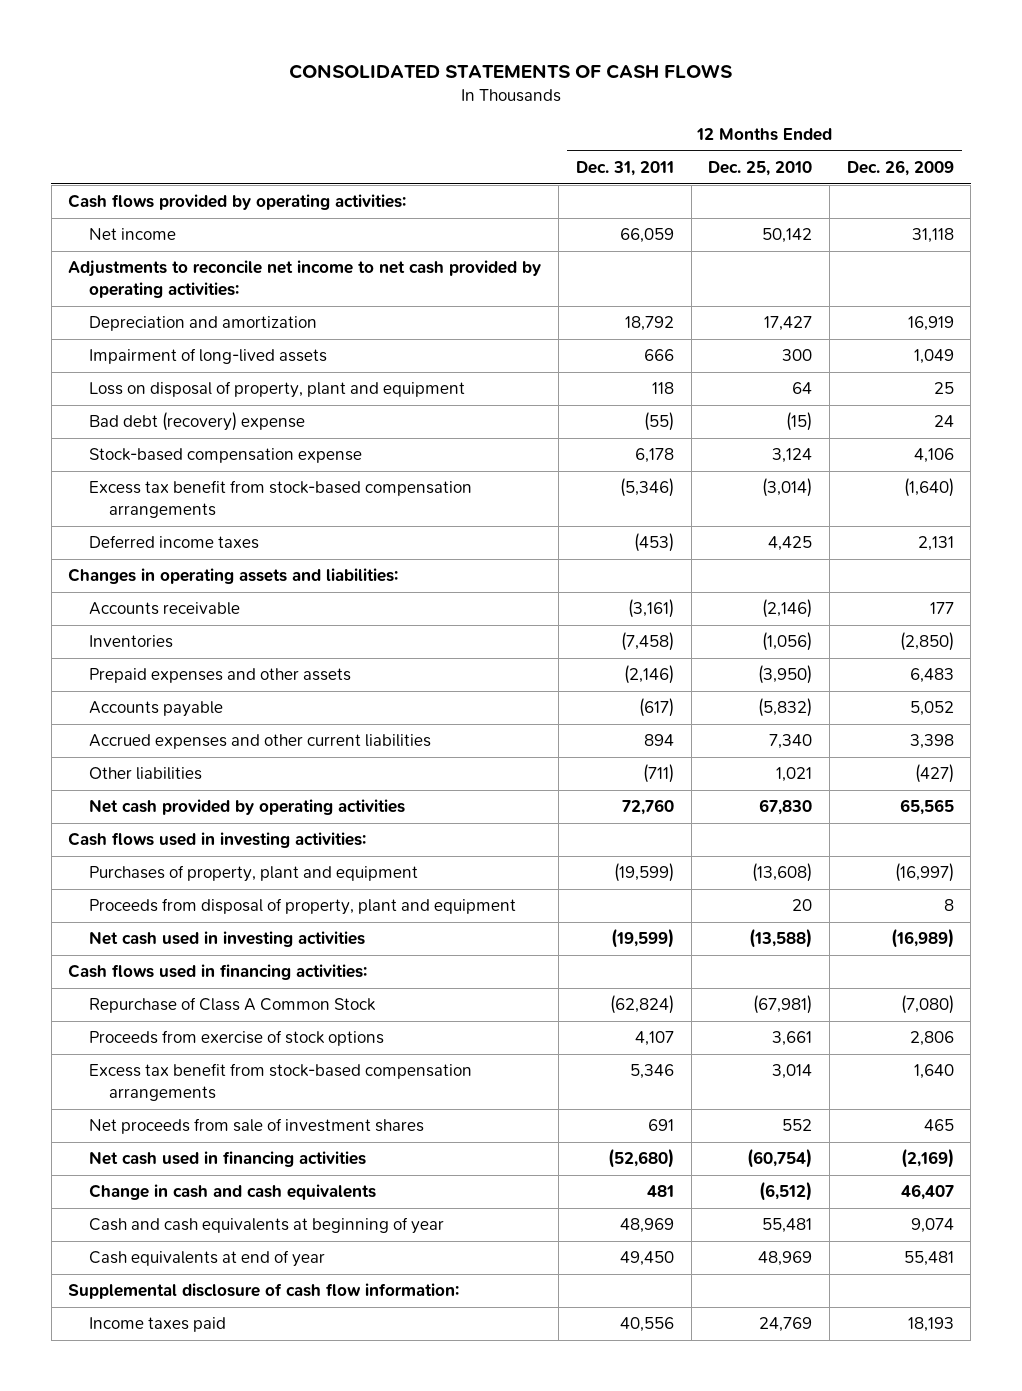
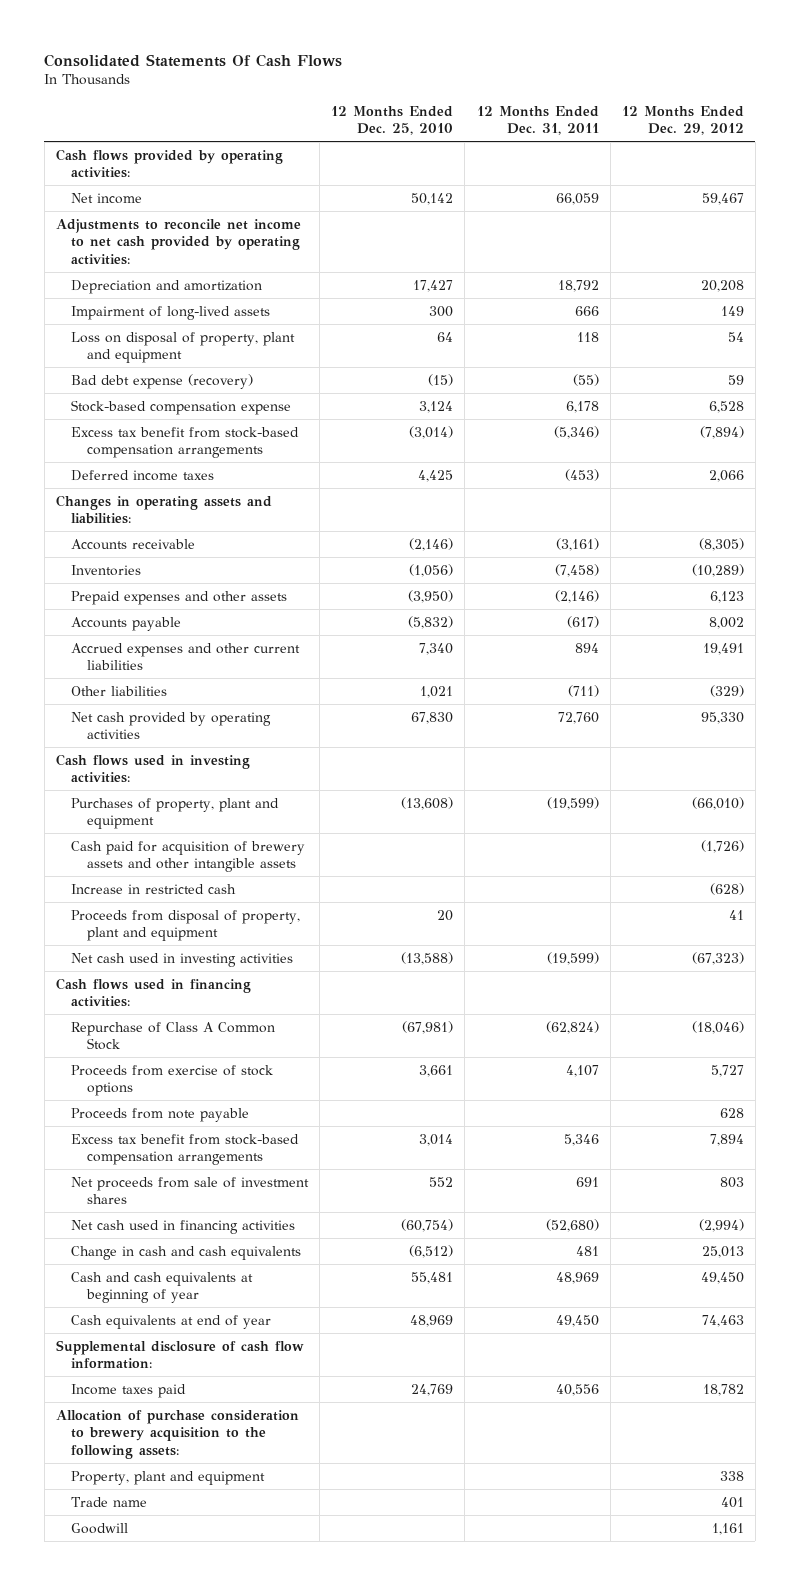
[289,63,733,79] CONSOLIDATED STATEMENTS OF CASH FLOWS -> [44,53,343,67] Consolidated Statements Of Cash Flows
[846,159,954,176] Dec. 26, 2009 -> none
none -> [621,105,744,136] 12 Months Ended Dec. 29, 2012
[88,412,305,432] Bad debt (recovery) expense -> [71,373,254,389] Bad debt expense (recovery)
none -> [71,840,306,873] Cash paid for acquisition of brewery assets and other intangible assets
none -> [71,883,237,894] Increase in restricted cash
none -> [71,1107,250,1122] Proceeds from note payable
none -> [55,1409,299,1459] Allocation of purchase consideration to brewery acquisition to the following assets:
none -> [71,1470,266,1485] Property, plant and equipment
none -> [71,1496,148,1507] Trade name
none -> [71,1522,129,1534] Goodwill

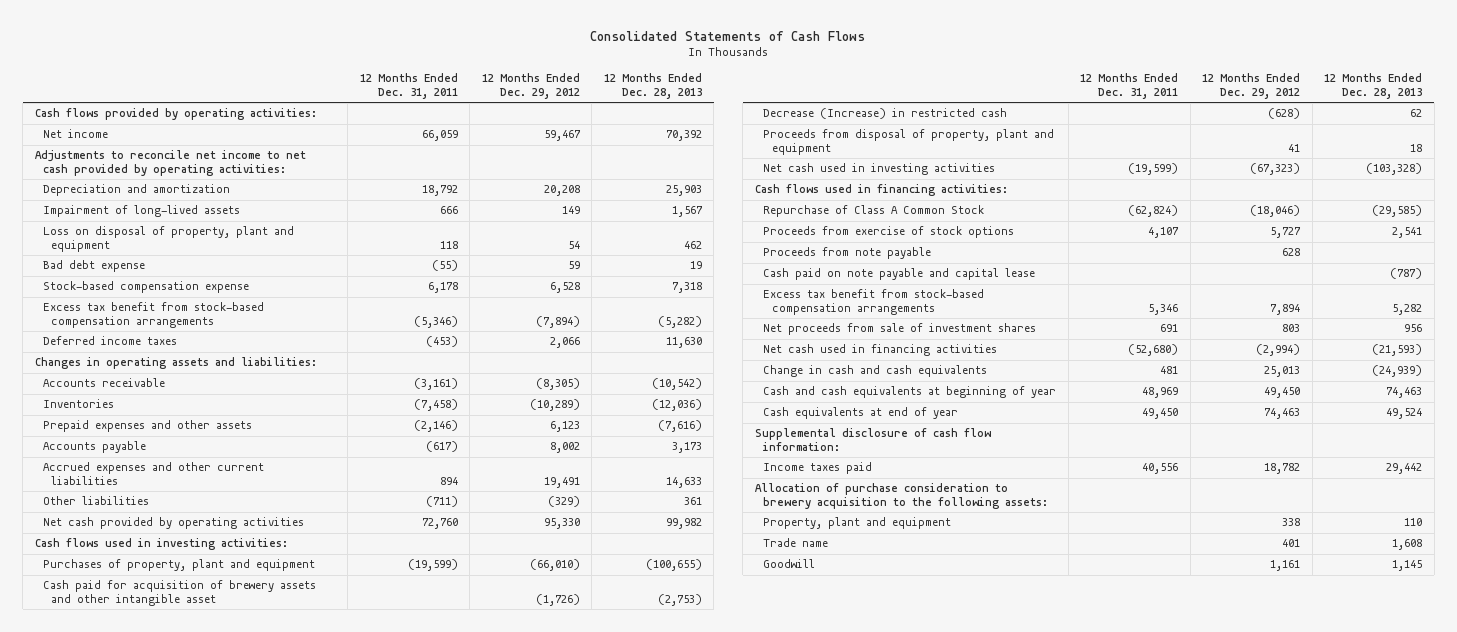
[44,53,343,67] Consolidated Statements Of Cash Flows -> [590,30,866,41] Consolidated Statements of Cash Flows
[331,105,454,136] 12 Months Ended Dec. 25, 2010 -> none
none -> [603,73,702,100] 12 Months Ended Dec. 28, 2013
[71,373,254,389] Bad debt expense (recovery) -> [42,260,145,273] Bad debt expense
[71,840,306,873] Cash paid for acquisition of brewery assets and other intangible assets -> [42,580,316,606] Cash paid for acquisition of brewery assets and other intangible asset
[71,883,237,894] Increase in restricted cash -> [763,108,1008,120] Decrease (Increase) in restricted cash
none -> [763,268,1036,281] Cash paid on note payable and capital lease

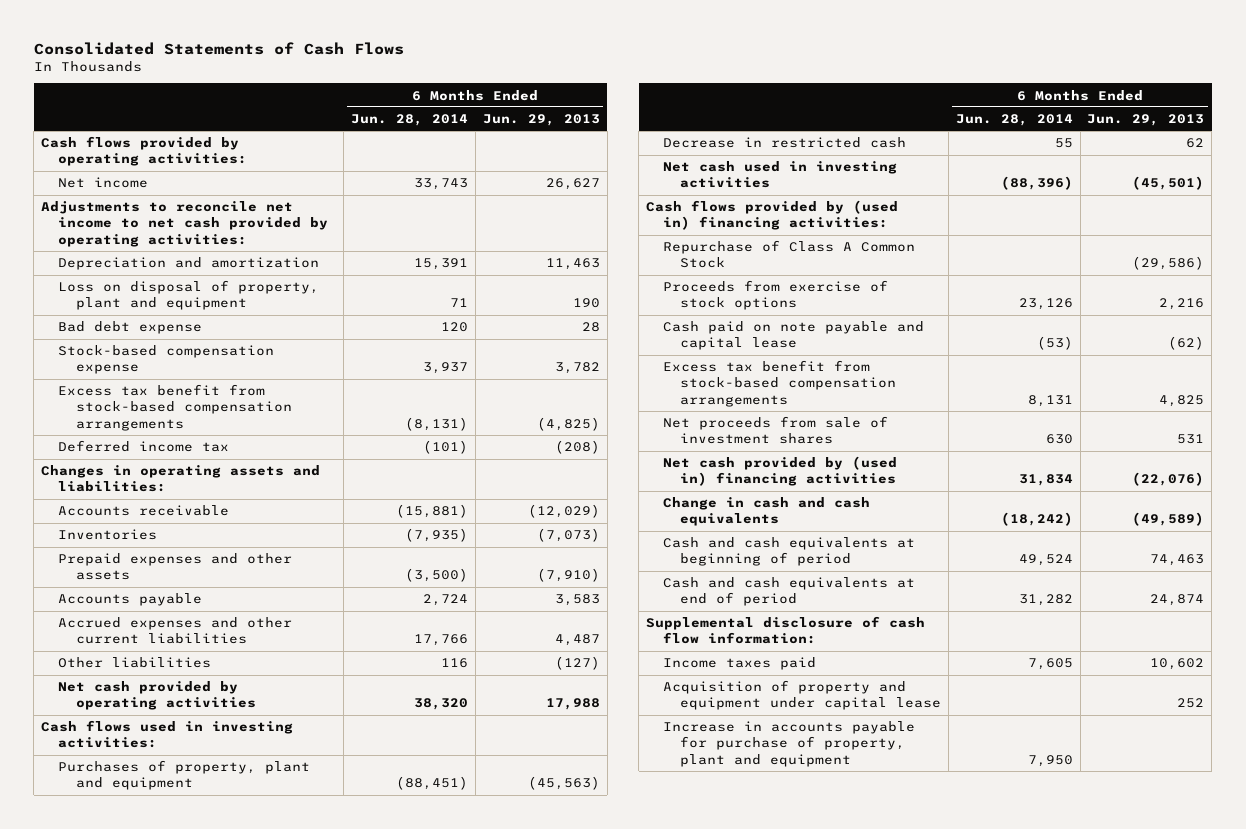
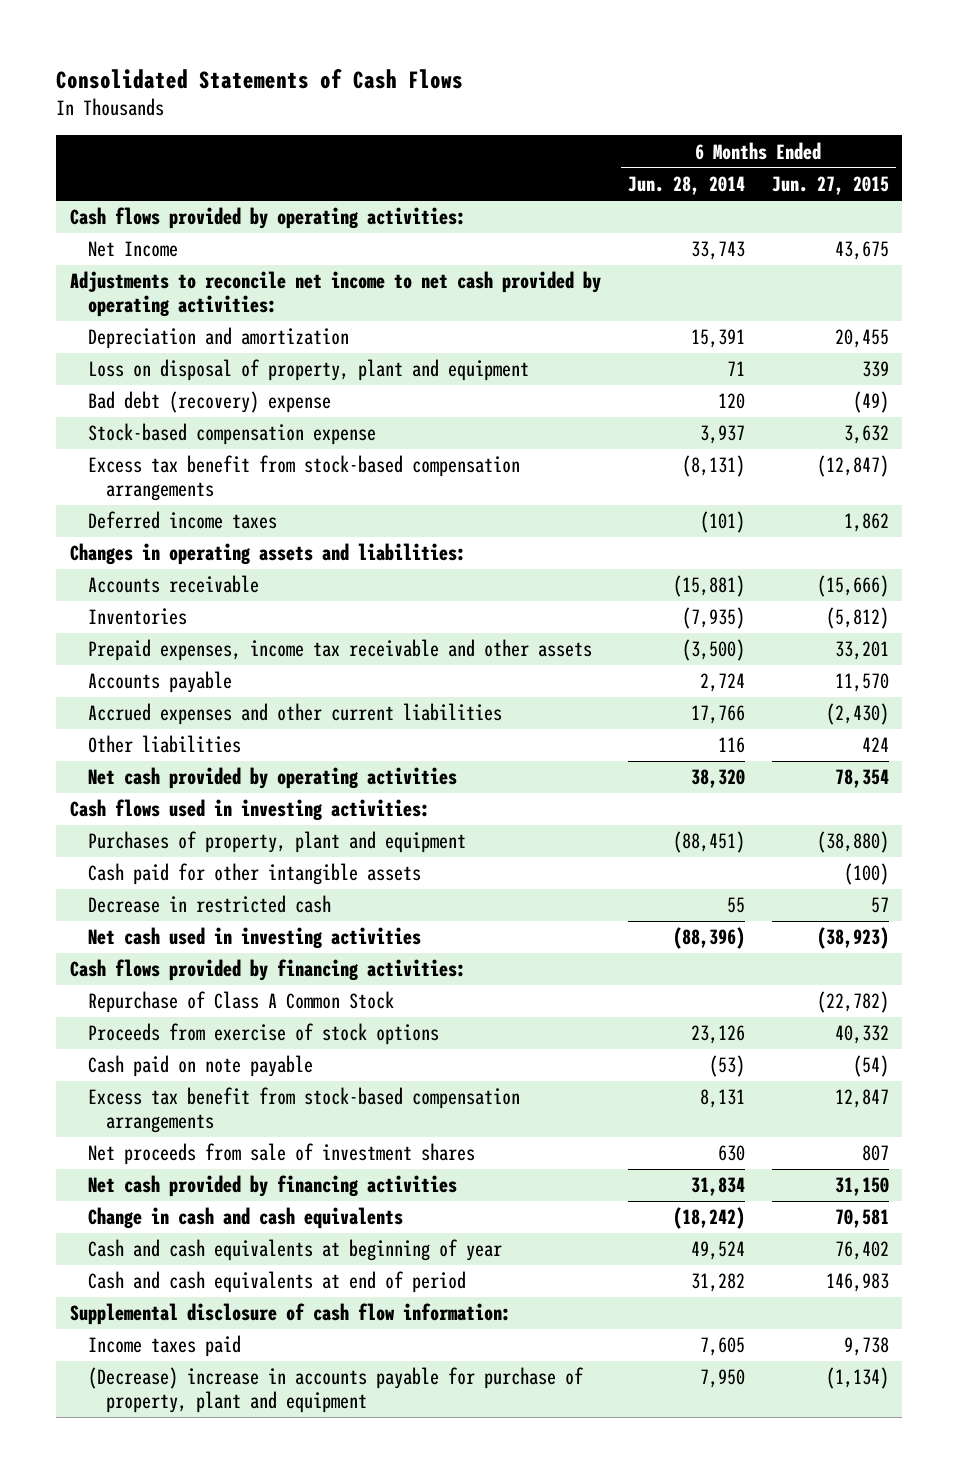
[482,114,600,127] Jun. 29, 2013 -> none
none -> [771,176,889,196] Jun. 27, 2015
[58,177,149,189] Net income -> [87,241,178,258] Net Income
[58,321,203,335] Bad debt expense -> [87,391,331,414] Bad debt (recovery) expense
[58,440,230,453] Deferred income tax -> [87,511,277,530] Deferred income taxes
[58,553,293,581] Prepaid expenses and other assets -> [87,639,592,662] Prepaid expenses, income tax receivable and other assets
none -> [87,863,421,886] Cash paid for other intangible assets
[645,200,898,231] Cash flows provided by (used in) financing activities: -> [69,959,466,982] Cash flows provided by financing activities:
[663,321,925,351] Cash paid on note payable and capital lease -> [87,1055,313,1078] Cash paid on note payable
[663,456,898,487] Net cash provided by (used in) financing activities -> [87,1175,457,1198] Net cash provided by financing activities
[663,537,916,567] Cash and cash equivalents at beginning of period -> [87,1239,502,1262] Cash and cash equivalents at beginning of year
[663,680,942,711] Acquisition of property and equipment under capital lease -> none
[663,721,916,767] Increase in accounts payable for purchase of property, plant and equipment -> [87,1367,584,1414] (Decrease) increase in accounts payable for purchase of property, plant and equipment

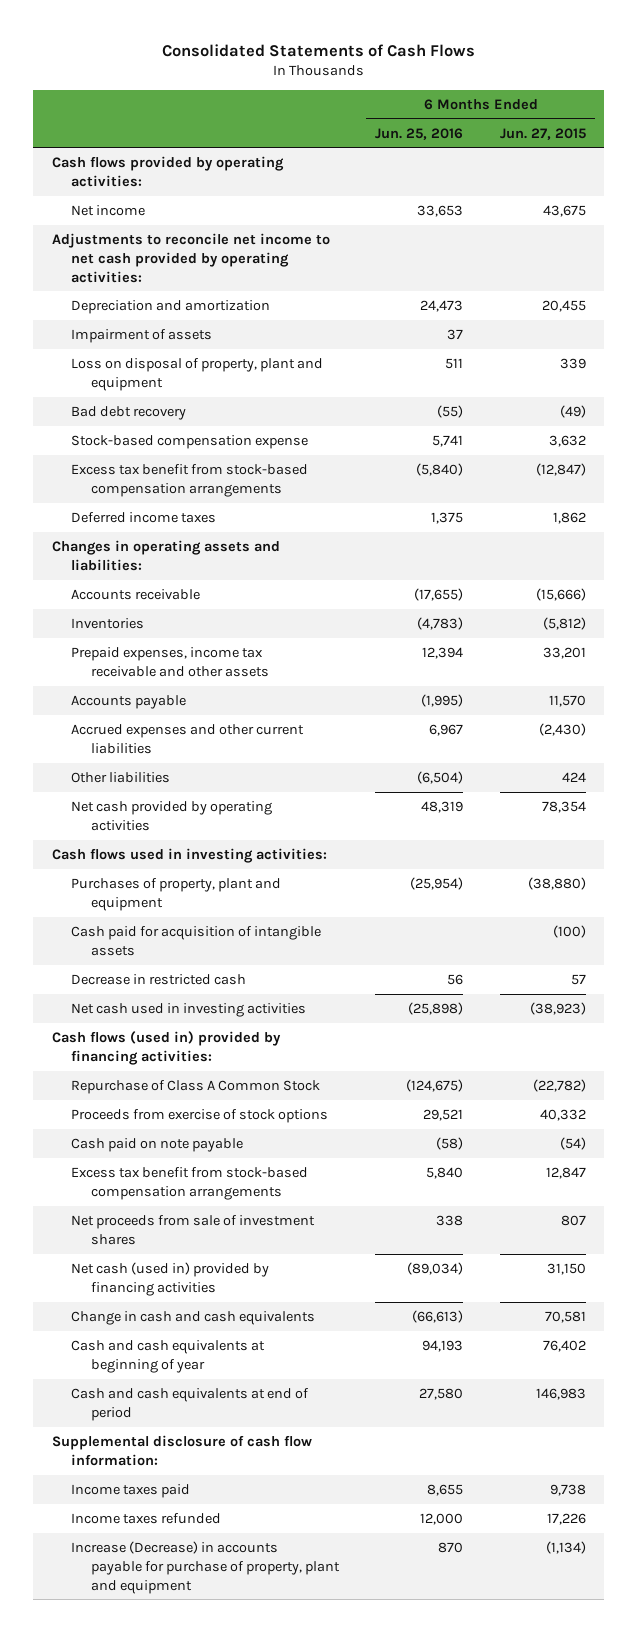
[627,176,745,196] Jun. 28, 2014 -> none
none -> [375,127,464,140] Jun. 25, 2016
[87,241,178,258] Net Income -> [71,204,146,216] Net income
none -> [71,328,213,343] Impairment of assets
[87,391,331,414] Bad debt (recovery) expense -> [71,405,187,420] Bad debt recovery
[87,863,421,886] Cash paid for other intangible assets -> [71,925,322,956] Cash paid for acquisition of intangible assets
[69,959,466,982] Cash flows provided by financing activities: -> [51,1030,281,1065] Cash flows (used in) provided by financing activities:
[87,1175,457,1198] Net cash provided by financing activities -> [71,1261,270,1296] Net cash (used in) provided by financing activities
none -> [71,1512,222,1524] Income taxes refunded
[87,1367,584,1414] (Decrease) increase in accounts payable for purchase of property, plant and equipment -> [71,1540,340,1594] Increase (Decrease) in accounts payable for purchase of property, plant and equipment

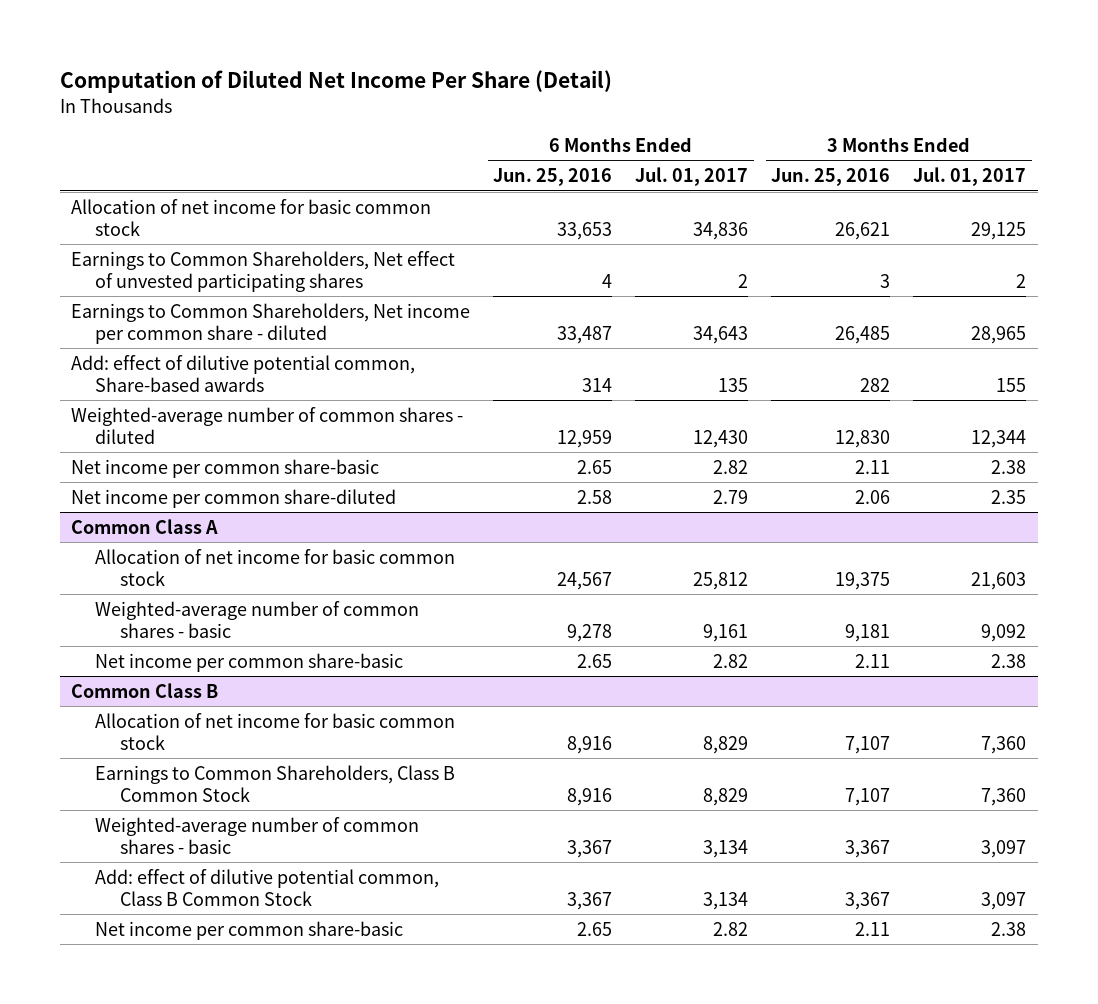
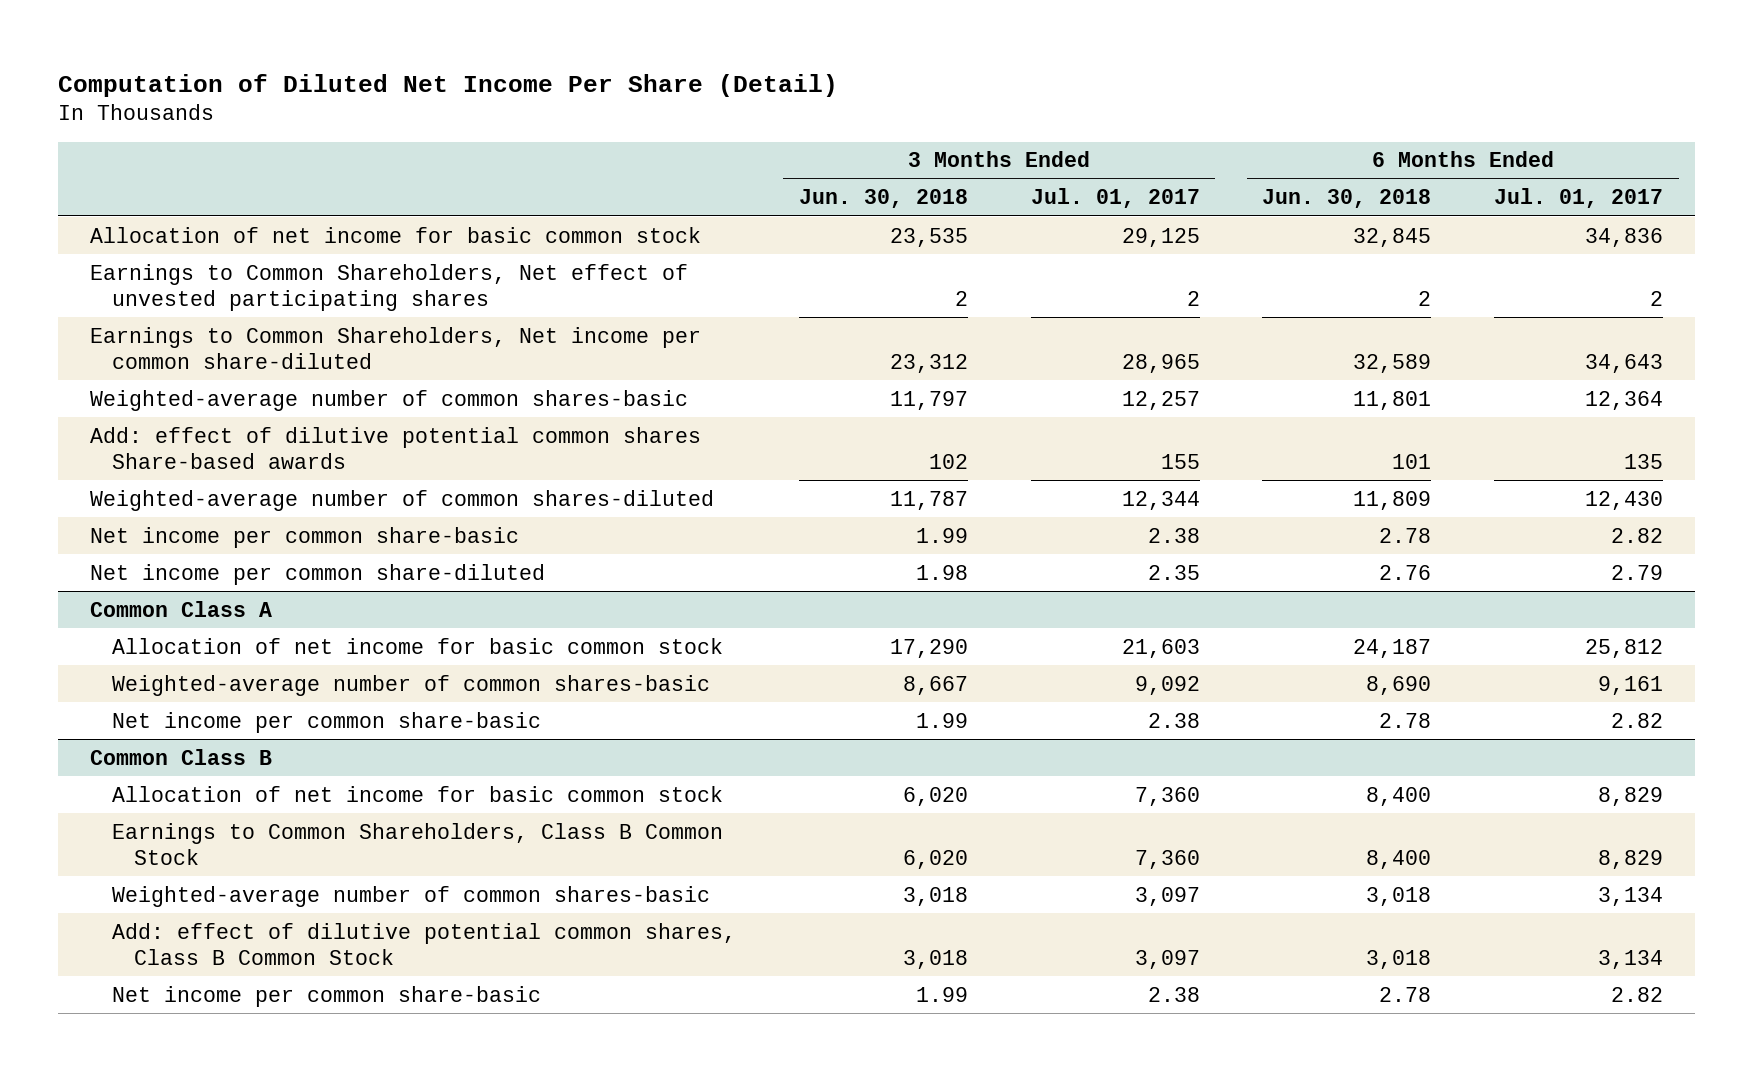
[493,168,613,187] Jun. 25, 2016 -> none
[771,168,891,187] Jun. 25, 2016 -> none
none -> [798,189,968,209] Jun. 30, 2018
none -> [1262,189,1432,209] Jun. 30, 2018
[71,302,471,344] Earnings to Common Shareholders, Net income per common share - diluted -> [89,326,701,369] Earnings to Common Shareholders, Net income per common share-diluted
none -> [89,389,688,411] Weighted-average number of common shares-basic
[71,354,416,392] Add: effect of dilutive potential common, Share-based awards -> [89,426,701,469] Add: effect of dilutive potential common shares Share-based awards
[71,406,464,444] Weighted-average number of common shares - diluted -> [89,489,714,511] Weighted-average number of common shares-diluted
[95,600,420,638] Weighted-average number of common shares - basic -> [111,674,710,696] Weighted-average number of common shares-basic
[95,816,420,854] Weighted-average number of common shares - basic -> [111,885,710,907] Weighted-average number of common shares-basic
[95,868,440,906] Add: effect of dilutive potential common, Class B Common Stock -> [111,922,736,965] Add: effect of dilutive potential common shares, Class B Common Stock

